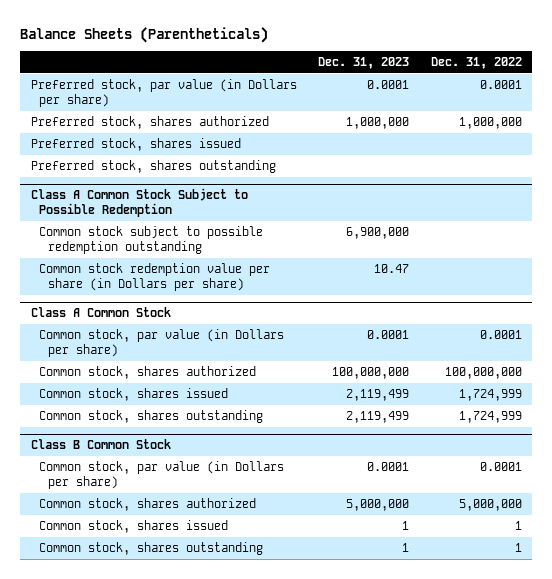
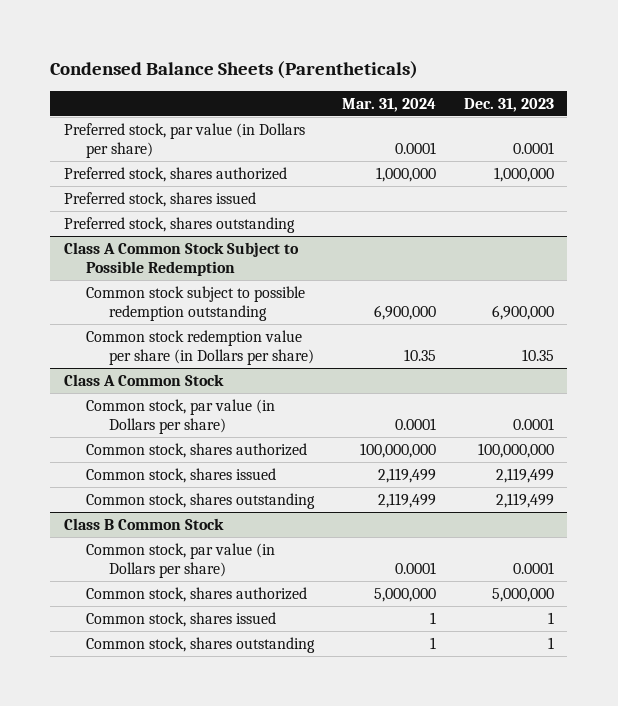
[20,26,269,43] Balance Sheets (Parentheticals) -> [50,60,419,79] Condensed Balance Sheets (Parentheticals)
[430,56,522,69] Dec. 31, 2022 -> none
none -> [341,97,436,112] Mar. 31, 2024
[374,264,410,274] 10.47 -> [521,349,554,362] 10.35

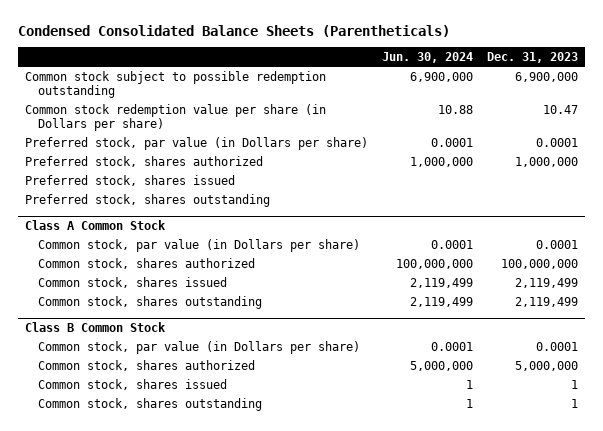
[50,60,419,79] Condensed Balance Sheets (Parentheticals) -> [17,24,450,37] Condensed Consolidated Balance Sheets (Parentheticals)
[341,97,436,112] Mar. 31, 2024 -> none
none -> [381,52,473,64] Jun. 30, 2024
none -> [24,70,326,99] Common stock subject to possible redemption outstanding
none -> [24,103,326,132] Common stock redemption value per share (in Dollars per share)
[63,242,299,277] Class A Common Stock Subject to Possible Redemption -> none
[86,286,306,322] Common stock subject to possible redemption outstanding -> none
[86,330,314,366] Common stock redemption value per share (in Dollars per share) -> none

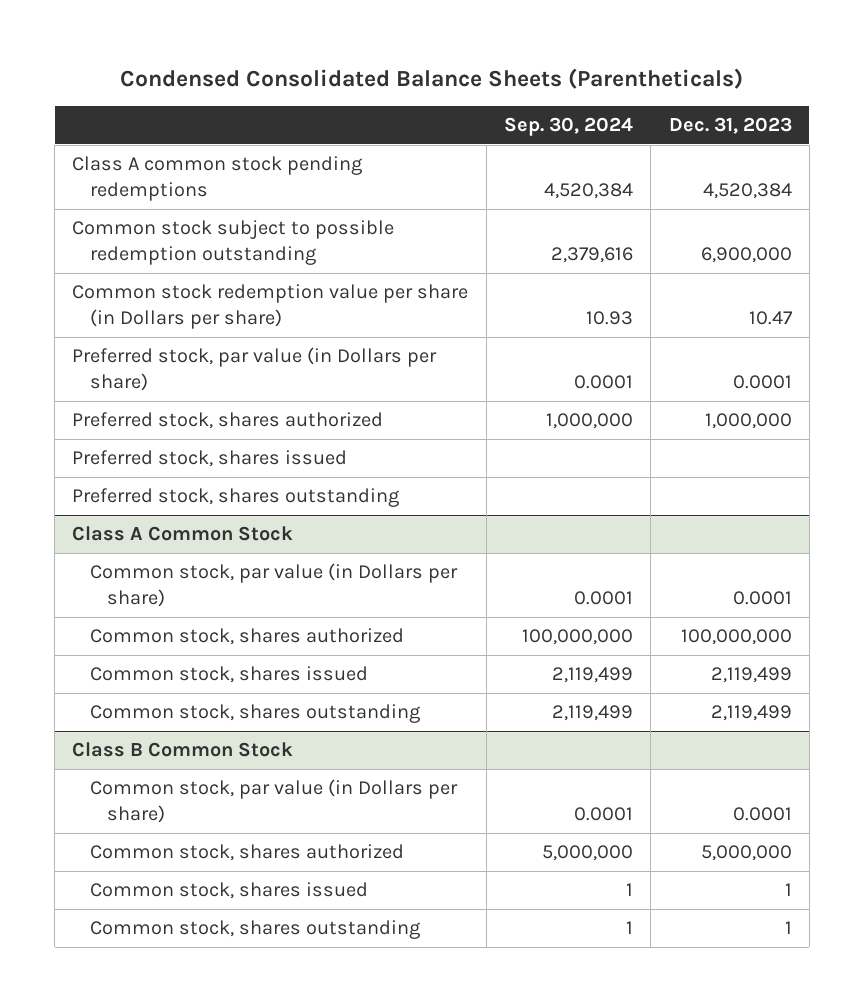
[381,52,473,64] Jun. 30, 2024 -> none
none -> [504,117,634,137] Sep. 30, 2024
none -> [72,156,363,202] Class A common stock pending redemptions

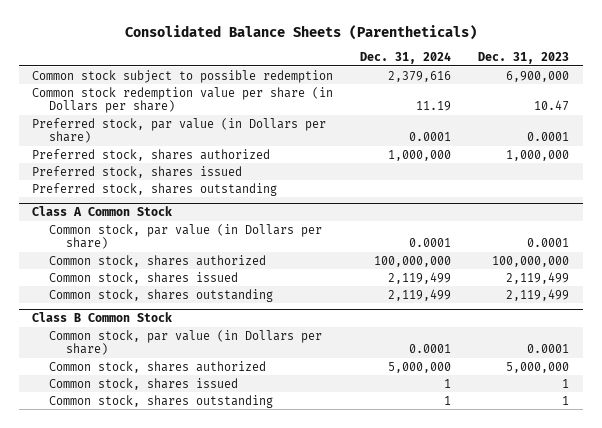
[120,67,744,89] Condensed Consolidated Balance Sheets (Parentheticals) -> [124,24,477,40] Consolidated Balance Sheets (Parentheticals)
[504,117,634,137] Sep. 30, 2024 -> none
none -> [360,52,452,65] Dec. 31, 2024
[72,156,363,202] Class A common stock pending redemptions -> none
[72,220,395,266] Common stock subject to possible redemption outstanding -> [32,69,334,83] Common stock subject to possible redemption

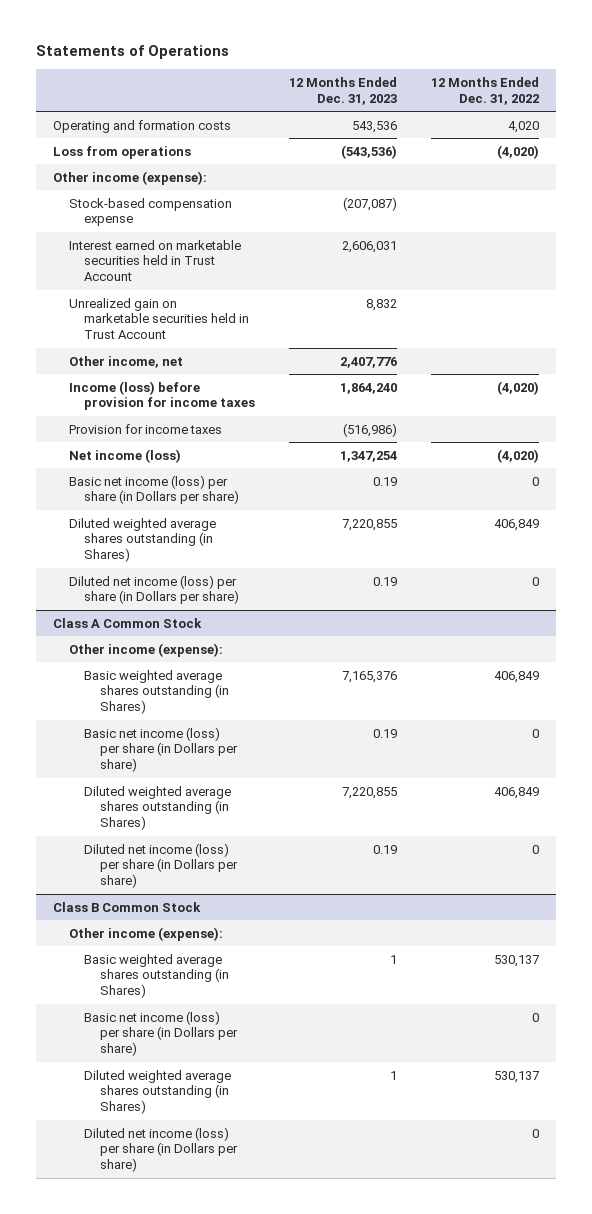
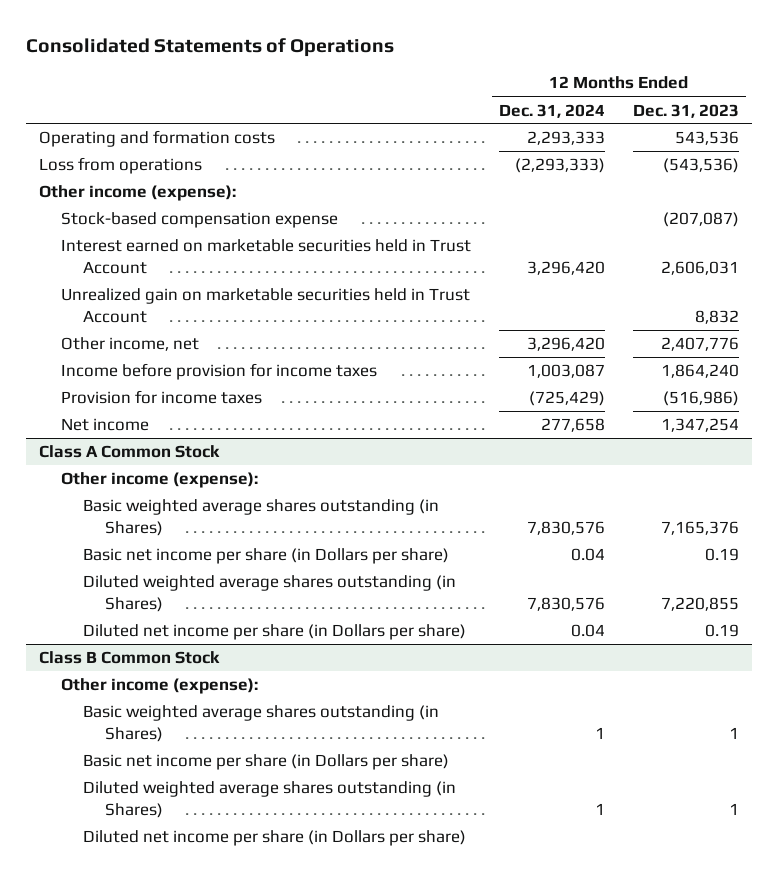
[36,45,230,60] Statements of Operations -> [25,38,394,58] Consolidated Statements of Operations
[430,76,539,105] 12 Months Ended Dec. 31, 2022 -> none
none -> [498,103,605,118] Dec. 31, 2024
[68,380,256,411] Income (loss) before provision for income taxes -> [61,363,378,381] Income before provision for income taxes
[68,474,240,505] Basic net income (loss) per share (in Dollars per share) -> none
[68,517,216,563] Diluted weighted average shares outstanding (in Shares) -> none
[68,574,240,605] Diluted net income (loss) per share (in Dollars per share) -> none
[68,448,181,463] Net income (loss) -> [61,418,150,432] Net income
[84,726,239,773] Basic net income (loss) per share (in Dollars per share) -> [83,548,450,565] Basic net income per share (in Dollars per share)
[84,842,239,889] Diluted net income (loss) per share (in Dollars per share) -> [83,624,467,641] Diluted net income per share (in Dollars per share)
[84,1010,239,1057] Basic net income (loss) per share (in Dollars per share) -> [83,754,450,771] Basic net income per share (in Dollars per share)
[84,1126,239,1173] Diluted net income (loss) per share (in Dollars per share) -> [83,830,467,847] Diluted net income per share (in Dollars per share)

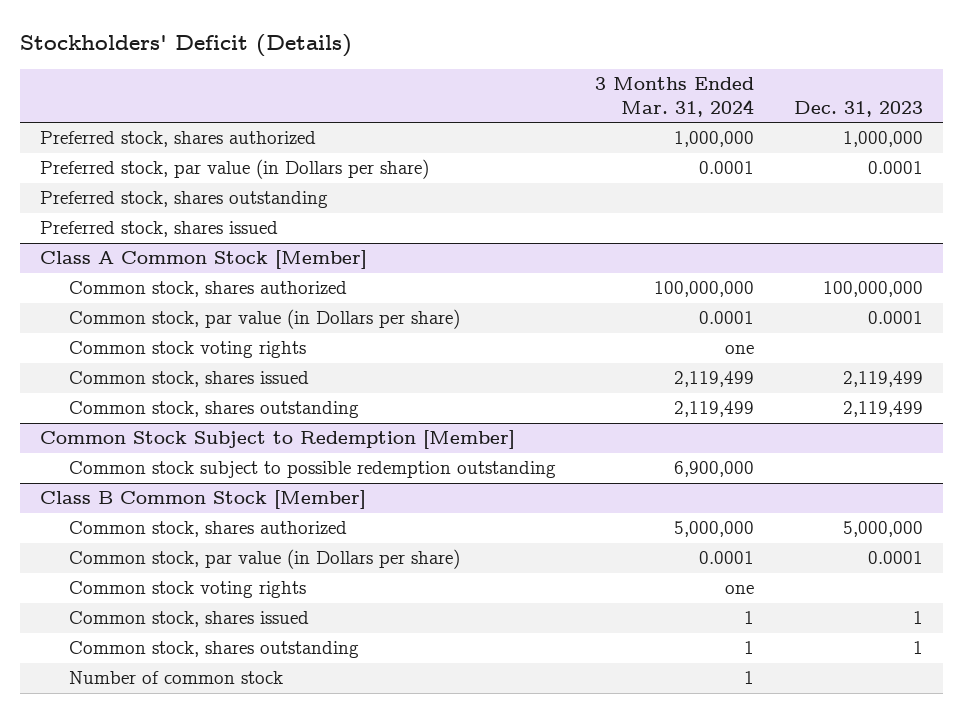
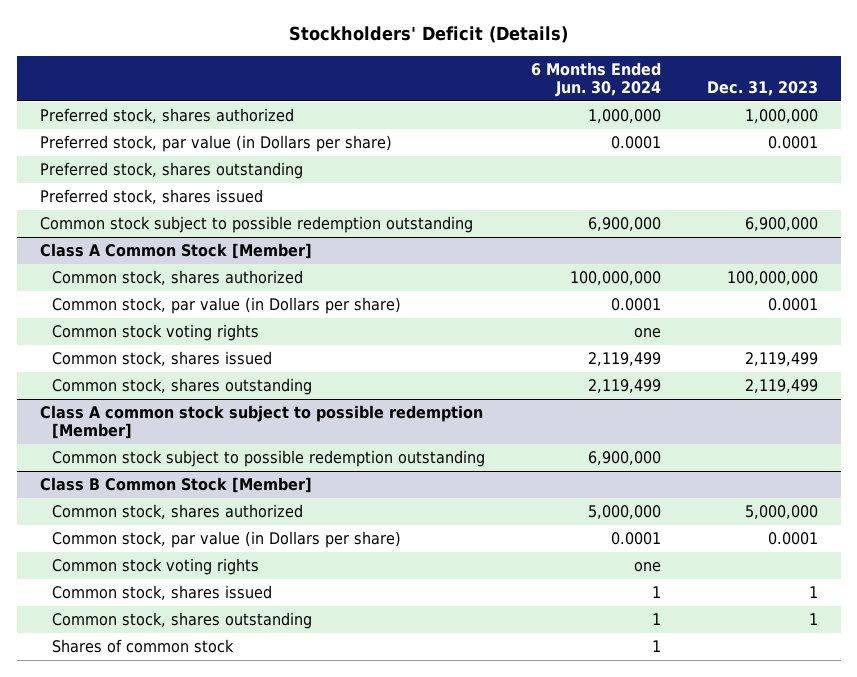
[595,77,755,117] 3 Months Ended Mar. 31, 2024 -> none
none -> [530,61,661,98] 6 Months Ended Jun. 30, 2024
none -> [39,216,473,234] Common stock subject to possible redemption outstanding
[40,430,516,450] Common Stock Subject to Redemption [Member] -> [39,405,483,440] Class A common stock subject to possible redemption [Member]
[68,671,283,685] Number of common stock -> [51,639,234,654] Shares of common stock

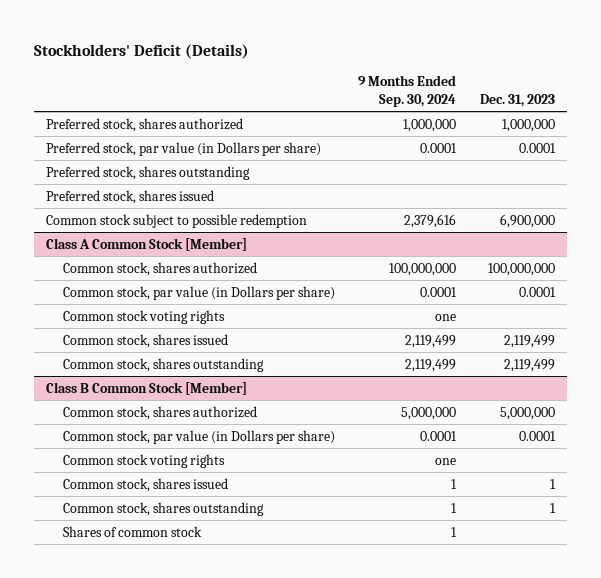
[530,61,661,98] 6 Months Ended Jun. 30, 2024 -> none
none -> [358,75,457,107] 9 Months Ended Sep. 30, 2024
[39,216,473,234] Common stock subject to possible redemption outstanding -> [45,213,307,228] Common stock subject to possible redemption
[39,405,483,440] Class A common stock subject to possible redemption [Member] -> none
[51,450,485,468] Common stock subject to possible redemption outstanding -> none

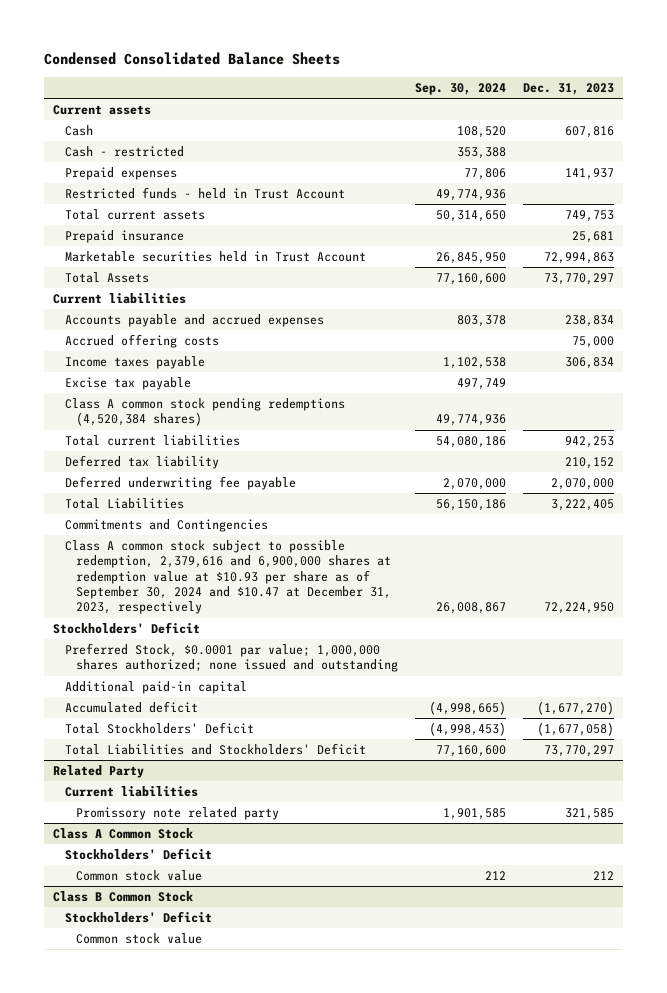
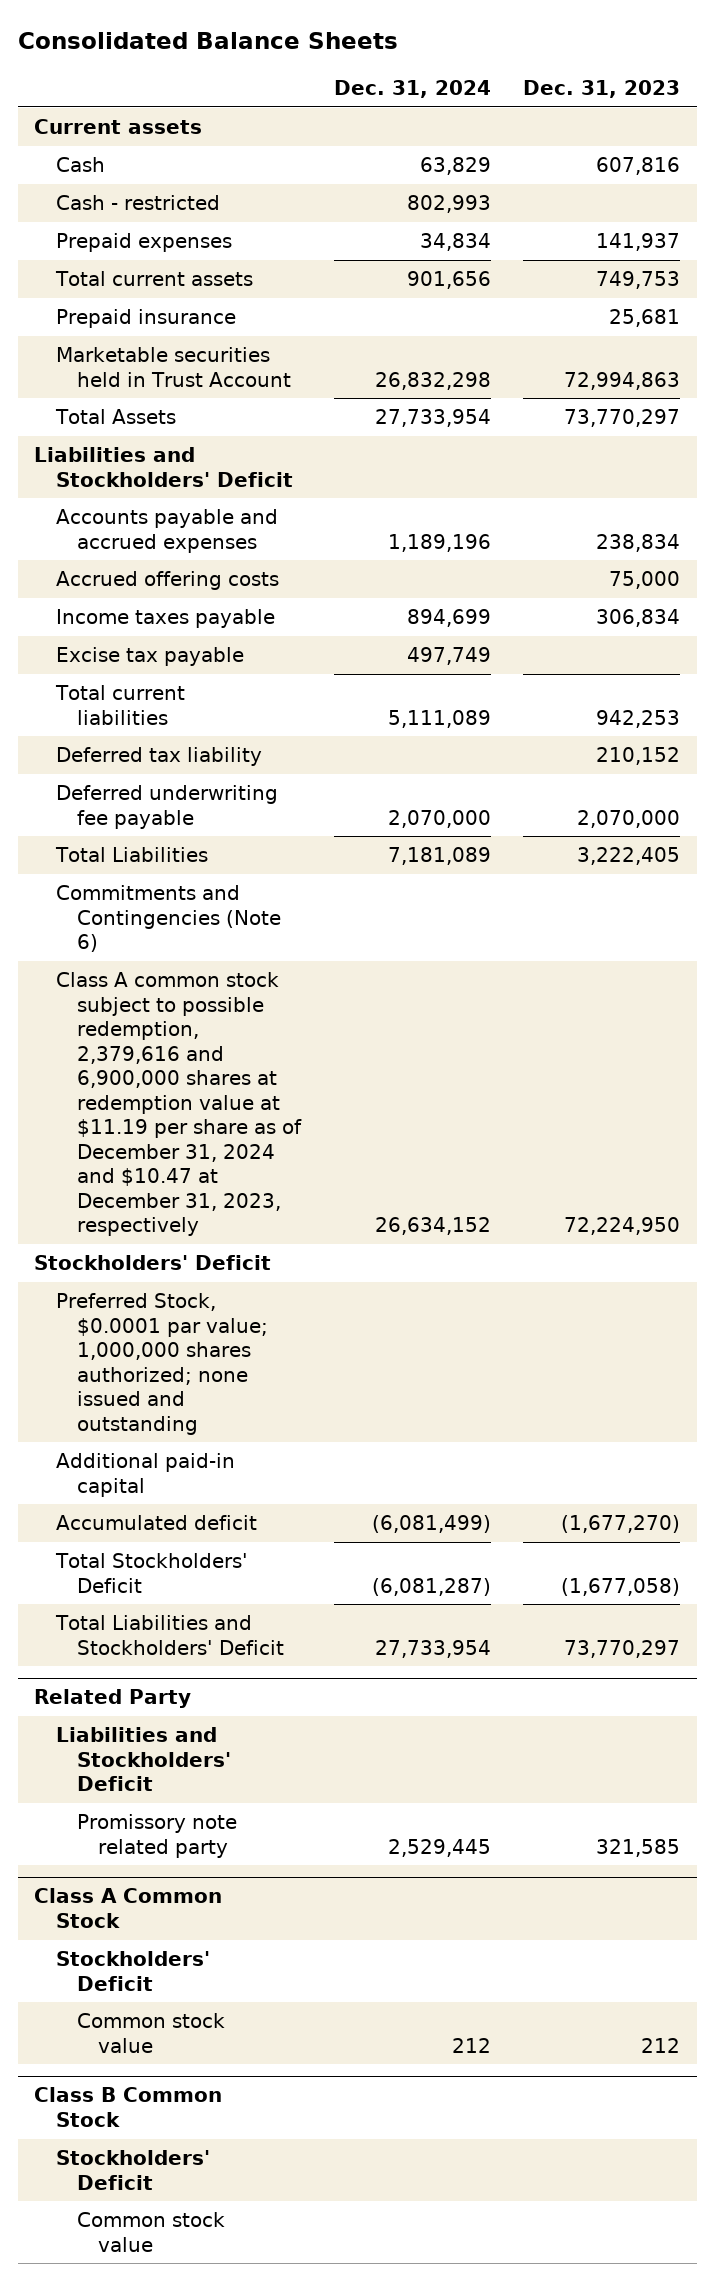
[44,52,341,66] Condensed Consolidated Balance Sheets -> [17,31,398,49] Consolidated Balance Sheets
[415,82,507,95] Sep. 30, 2024 -> none
none -> [333,80,491,99] Dec. 31, 2024
[64,187,345,200] Restricted funds - held in Trust Account -> none
[52,293,186,305] Current liabilities -> none
none -> [34,447,293,487] Liabilities and Stockholders' Deficit
[64,398,345,427] Class A common stock pending redemptions (4,520,384 shares) -> none
[64,519,268,533] Commitments and Contingencies -> [55,885,281,953] Commitments and Contingencies (Note 6)
[64,540,392,615] Class A common stock subject to possible redemption, 2,379,616 and 6,900,000 shares at redemption value at $10.93 per share as of September 30, 2024 and $10.47 at December 31, 2023, respectively -> [55,972,302,1237] Class A common stock subject to possible redemption, 2,379,616 and 6,900,000 shares at redemption value at $11.19 per share as of December 31, 2024 and $10.47 at December 31, 2023, respectively
[64,786,198,798] Current liabilities -> none
none -> [55,1727,231,1792] Liabilities and Stockholders' Deficit

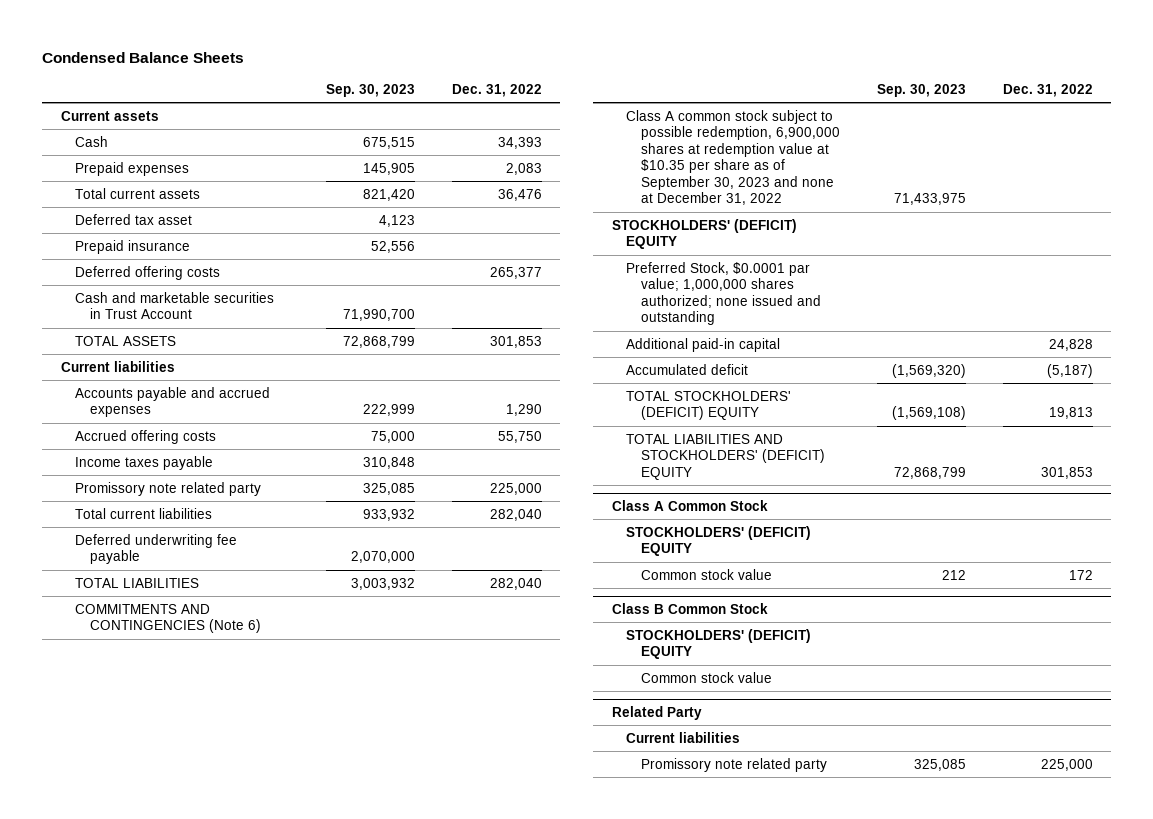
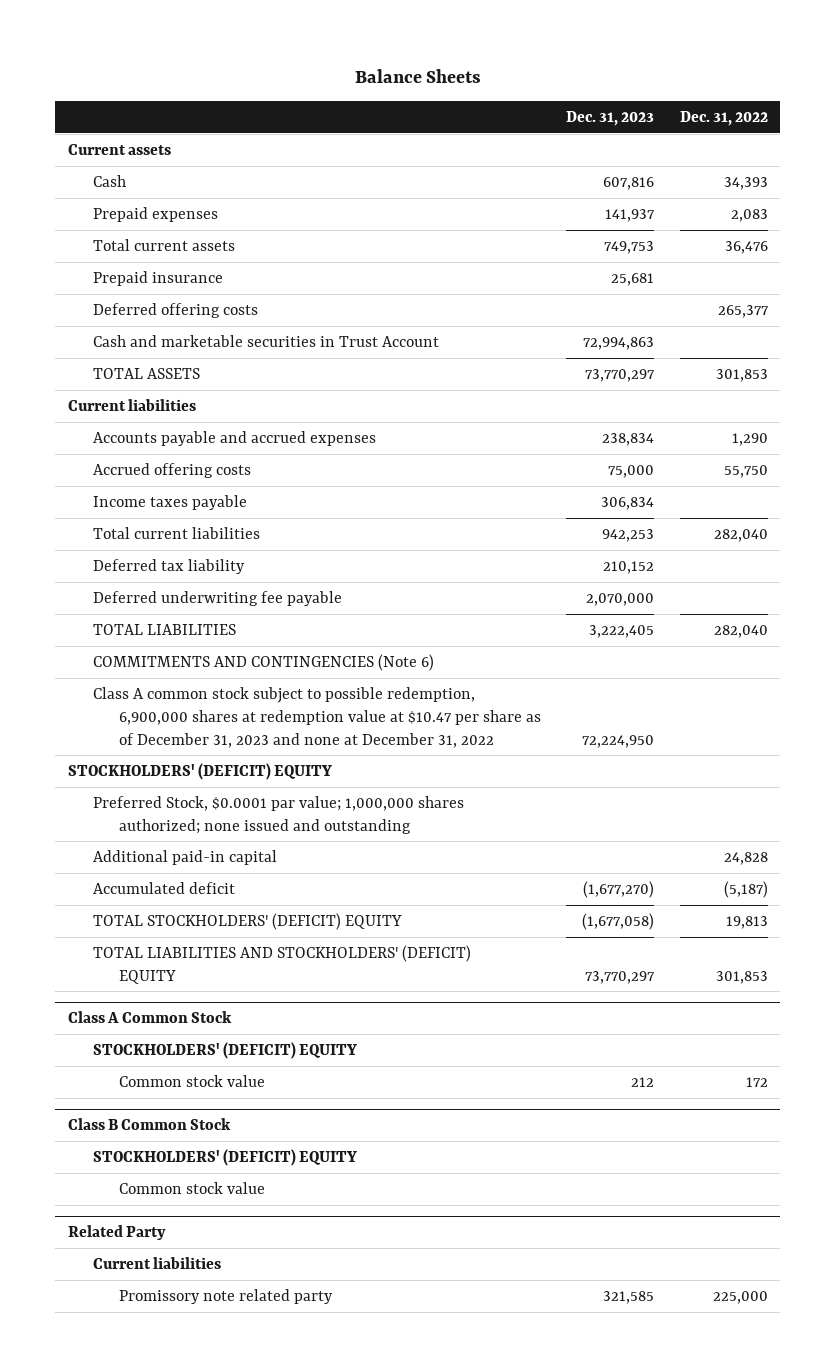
[42,51,245,63] Condensed Balance Sheets -> [354,68,481,83] Balance Sheets
[325,83,415,97] Sep. 30, 2023 -> none
none -> [566,110,655,126] Dec. 31, 2023
[75,213,193,225] Deferred tax asset -> none
[75,481,262,496] Promissory note related party -> none
none -> [93,558,246,574] Deferred tax liability
[626,109,841,206] Class A common stock subject to possible redemption, 6,900,000 shares at redemption value at $10.35 per share as of September 30, 2023 and none at December 31, 2022 -> [93,686,541,748] Class A common stock subject to possible redemption, 6,900,000 shares at redemption value at $10.47 per share as of December 31, 2023 and none at December 31, 2022

